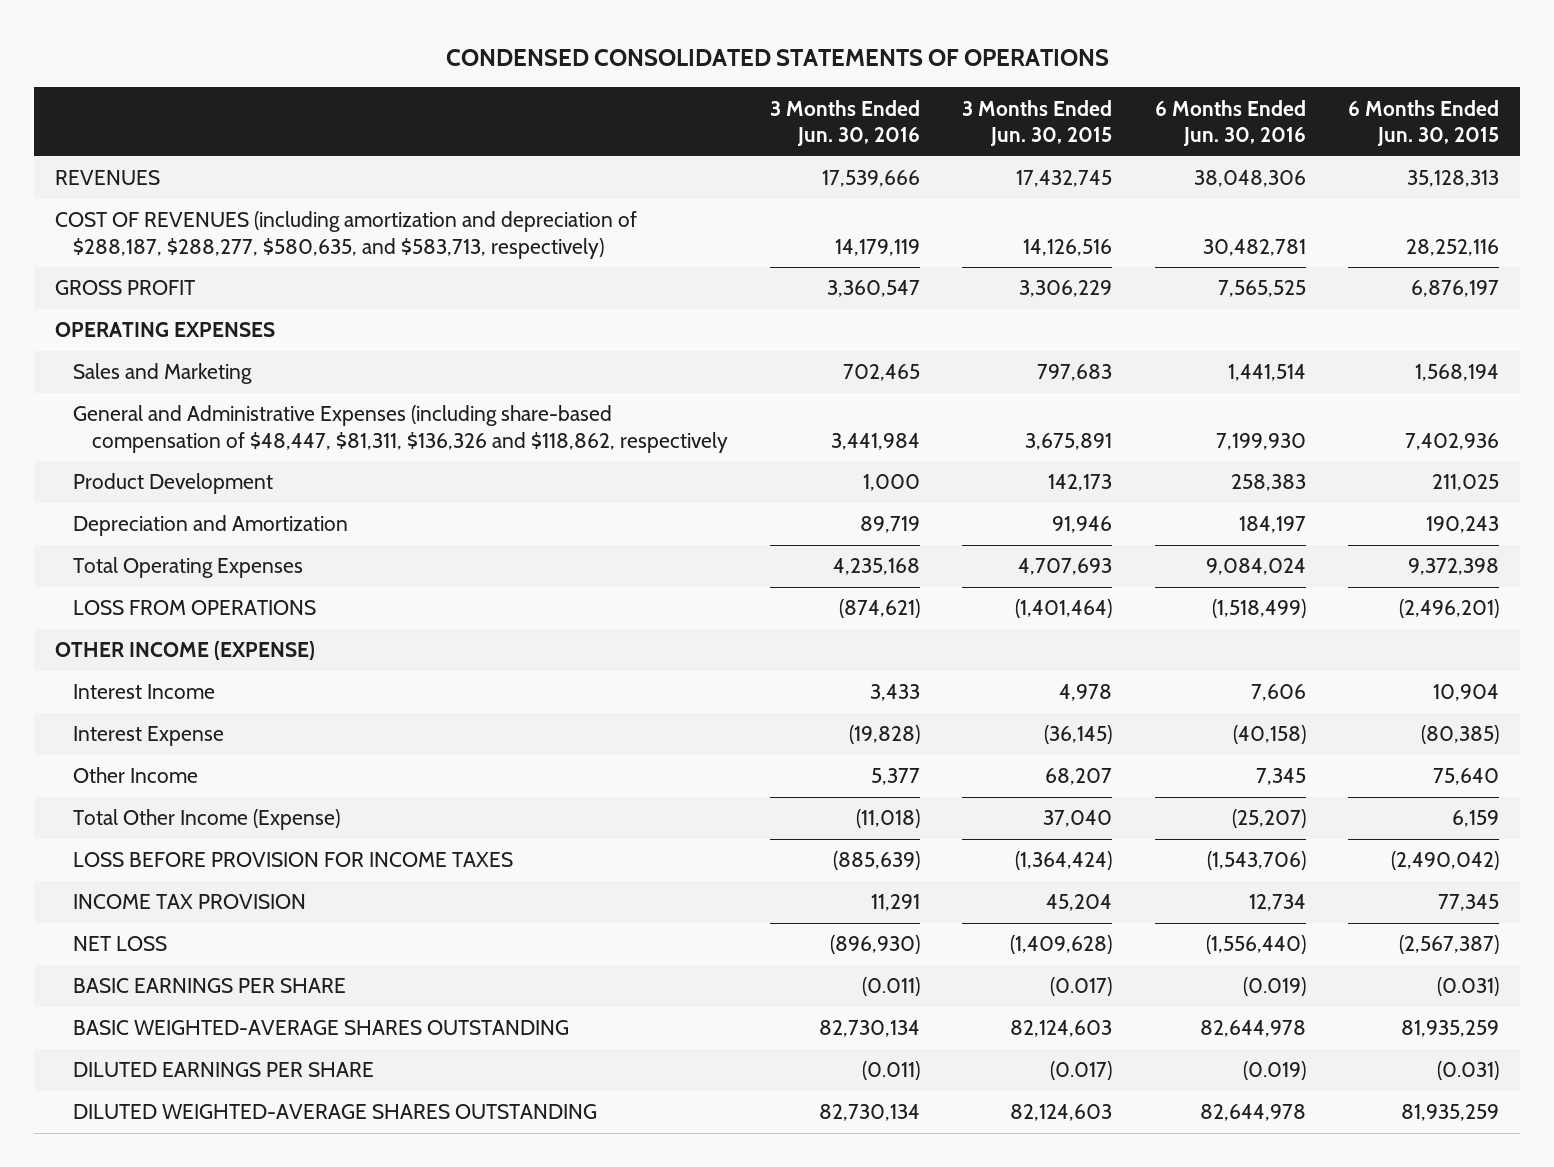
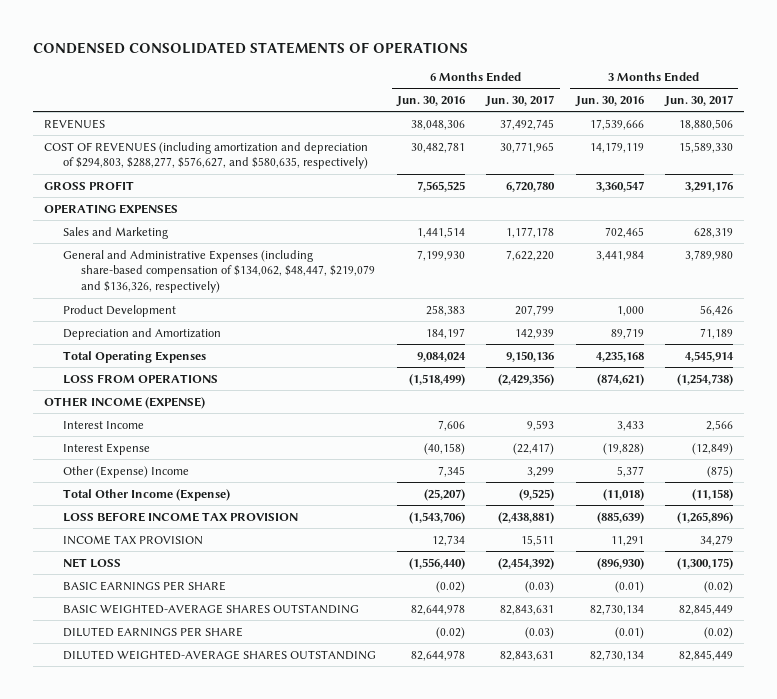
[962,99,1113,146] 3 Months Ended Jun. 30, 2015 -> none
[1348,99,1500,146] 6 Months Ended Jun. 30, 2015 -> none
none -> [485,94,555,107] Jun. 30, 2017
none -> [663,94,733,107] Jun. 30, 2017
[55,211,638,259] COST OF REVENUES (including amortization and depreciation of $288,187, $288,277, $580,635, and $583,713, respectively) -> [43,141,368,170] COST OF REVENUES (including amortization and depreciation of $294,803, $288,277, $576,627, and $580,635, respectively)
[73,405,728,453] General and Administrative Expenses (including share-based compensation of $48,447, $81,311, $136,326 and $118,862, respectively -> [62,249,376,294] General and Administrative Expenses (including share-based compensation of $134,062, $48,447, $219,079 and $136,326, respectively)
[73,767,199,784] Other Income -> [62,465,189,478] Other (Expense) Income
[73,852,514,868] LOSS BEFORE PROVISION FOR INCOME TAXES -> [62,511,298,522] LOSS BEFORE INCOME TAX PROVISION
[862,977,921,997] (0.011) -> [614,580,644,593] (0.01)
[1242,977,1306,997] (0.019) -> [435,580,465,593] (0.02)
[862,1061,921,1081] (0.011) -> [614,626,644,639] (0.01)
[1242,1061,1306,1081] (0.019) -> [435,626,465,639] (0.02)

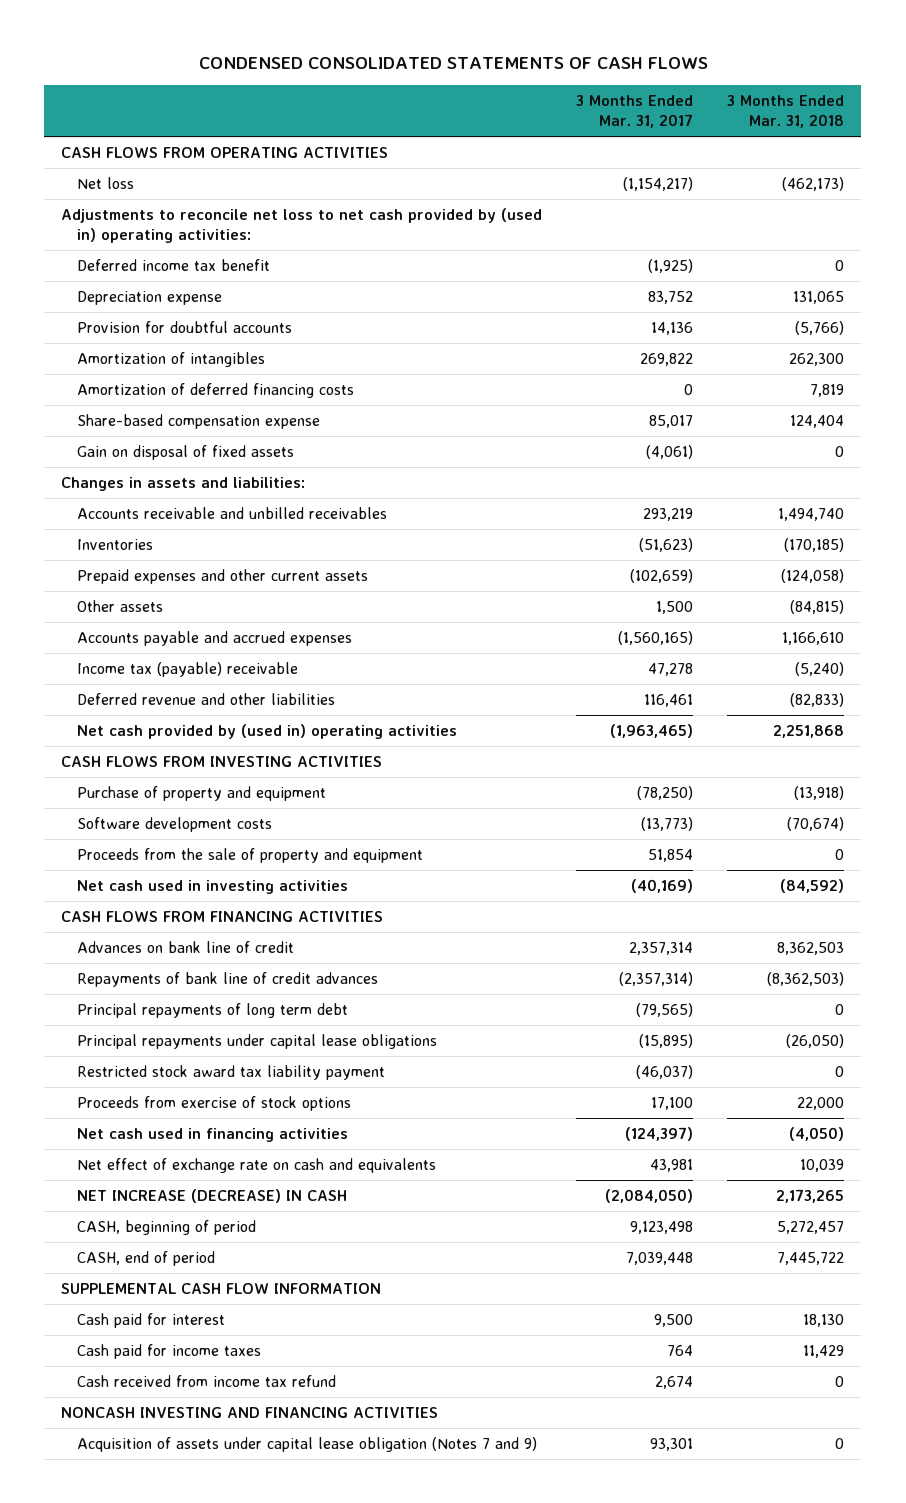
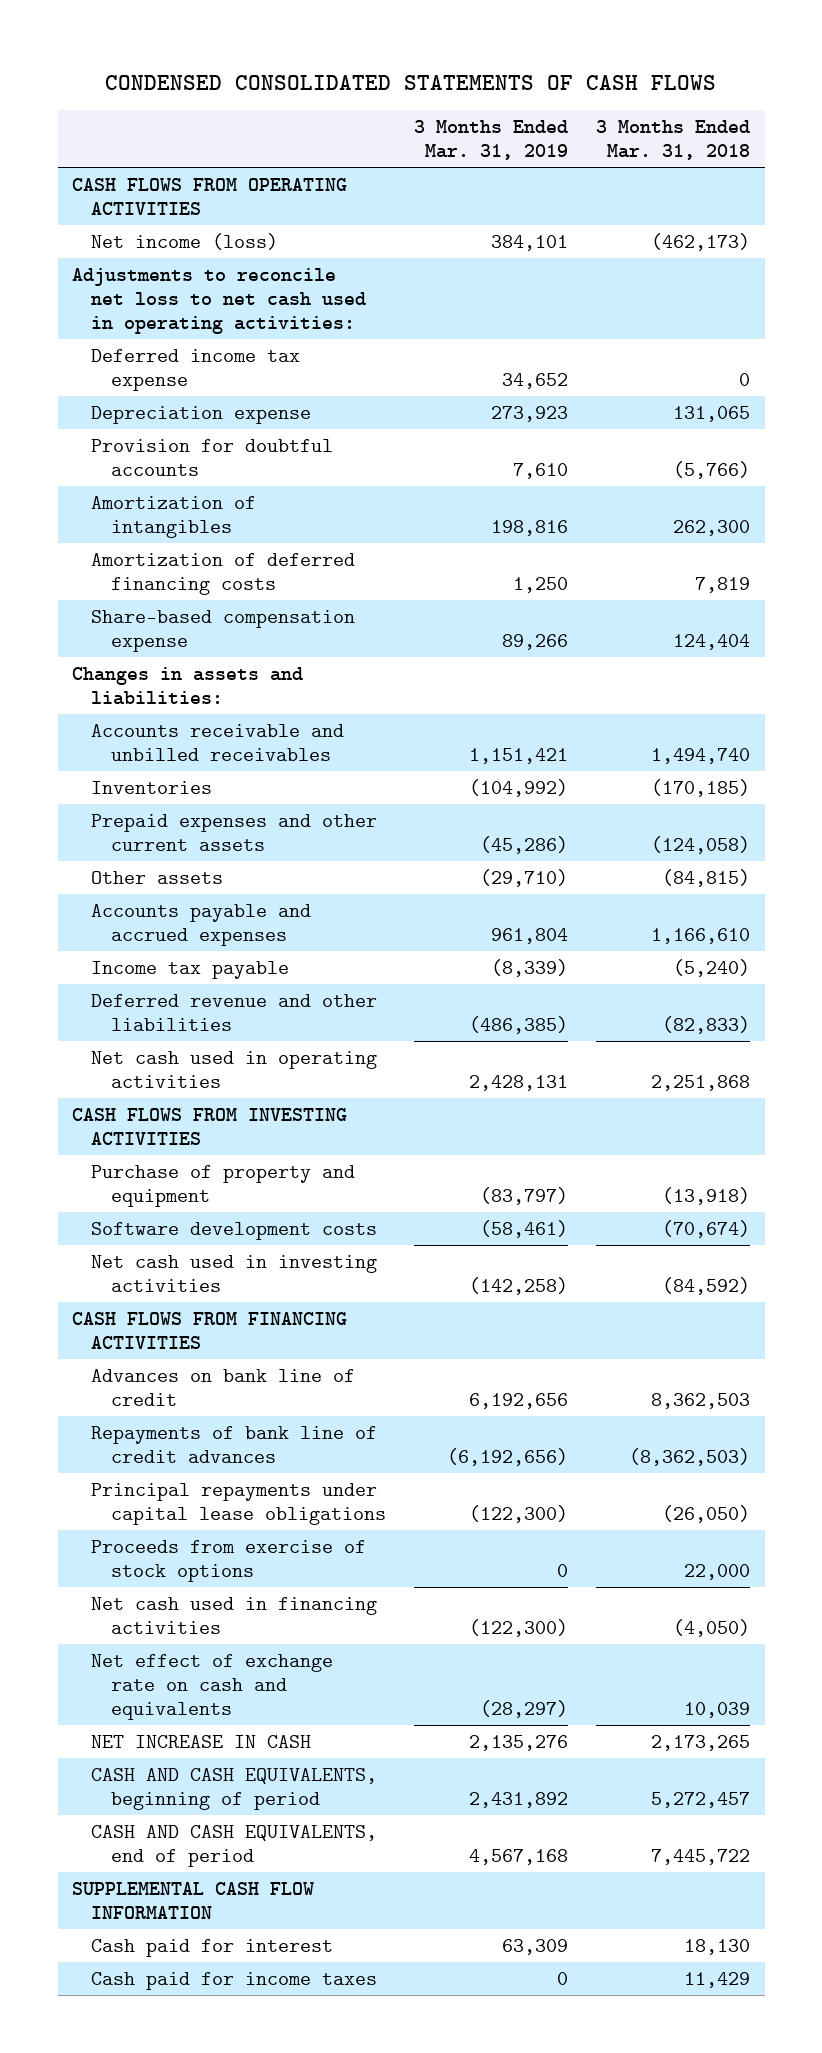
[576,94,694,129] 3 Months Ended Mar. 31, 2017 -> none
none -> [414,119,569,161] 3 Months Ended Mar. 31, 2019
[76,176,134,189] Net loss -> [91,232,279,250] Net income (loss)
[61,207,543,244] Adjustments to reconcile net loss to net cash provided by (used in) operating activities: -> [71,267,367,335] Adjustments to reconcile net loss to net cash used in operating activities:
[76,258,270,271] Deferred income tax benefit -> [91,348,301,391] Deferred income tax expense
[76,444,294,460] Gain on disposal of fixed assets -> none
[76,661,298,677] Income tax (payable) receivable -> [91,960,290,979] Income tax payable
[76,723,457,739] Net cash provided by (used in) operating activities -> [91,1050,378,1088] Net cash used in operating activities
[76,847,423,863] Proceeds from the sale of property and equipment -> none
[76,1002,348,1018] Principal repayments of long term debt -> none
[76,1064,385,1080] Restricted stock award tax liability payment -> none
[76,1188,347,1203] NET INCREASE (DECREASE) IN CASH -> [91,1734,312,1748] NET INCREASE IN CASH
[76,1219,256,1235] CASH, beginning of period -> [91,1767,378,1810] CASH AND CASH EQUIVALENTS, beginning of period
[76,1250,215,1266] CASH, end of period -> [91,1824,378,1867] CASH AND CASH EQUIVALENTS, end of period
[76,1374,336,1387] Cash received from income tax refund -> none
[61,1406,439,1418] NONCASH INVESTING AND FINANCING ACTIVITIES -> none
[76,1436,537,1452] Acquisition of assets under capital lease obligation (Notes 7 and 9) -> none

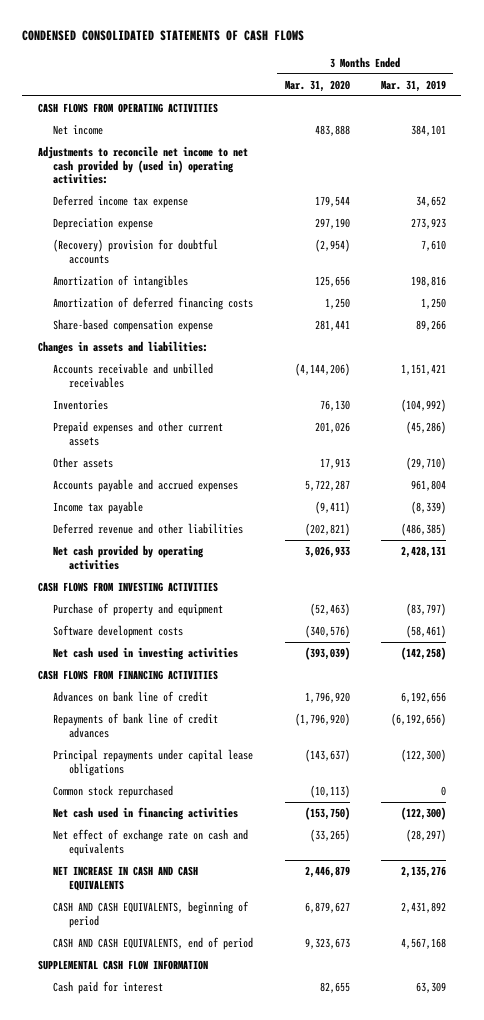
[596,119,751,161] 3 Months Ended Mar. 31, 2018 -> none
none -> [284,79,350,92] Mar. 31, 2020
[91,232,279,250] Net income (loss) -> [53,125,104,136] Net income
[71,267,367,335] Adjustments to reconcile net loss to net cash used in operating activities: -> [37,146,248,185] Adjustments to reconcile net income to net cash provided by (used in) operating activities:
[91,438,334,476] Provision for doubtful accounts -> [53,239,219,264] (Recovery) provision for doubtful accounts
[91,1050,378,1088] Net cash used in operating activities -> [53,545,205,570] Net cash provided by operating activities
[91,1539,367,1582] Proceeds from exercise of stock options -> none
none -> [53,785,174,799] Common stock repurchased
[91,1734,312,1748] NET INCREASE IN CASH -> [53,866,199,891] NET INCREASE IN CASH AND CASH EQUIVALENTS
[91,1971,378,1990] Cash paid for income taxes -> none

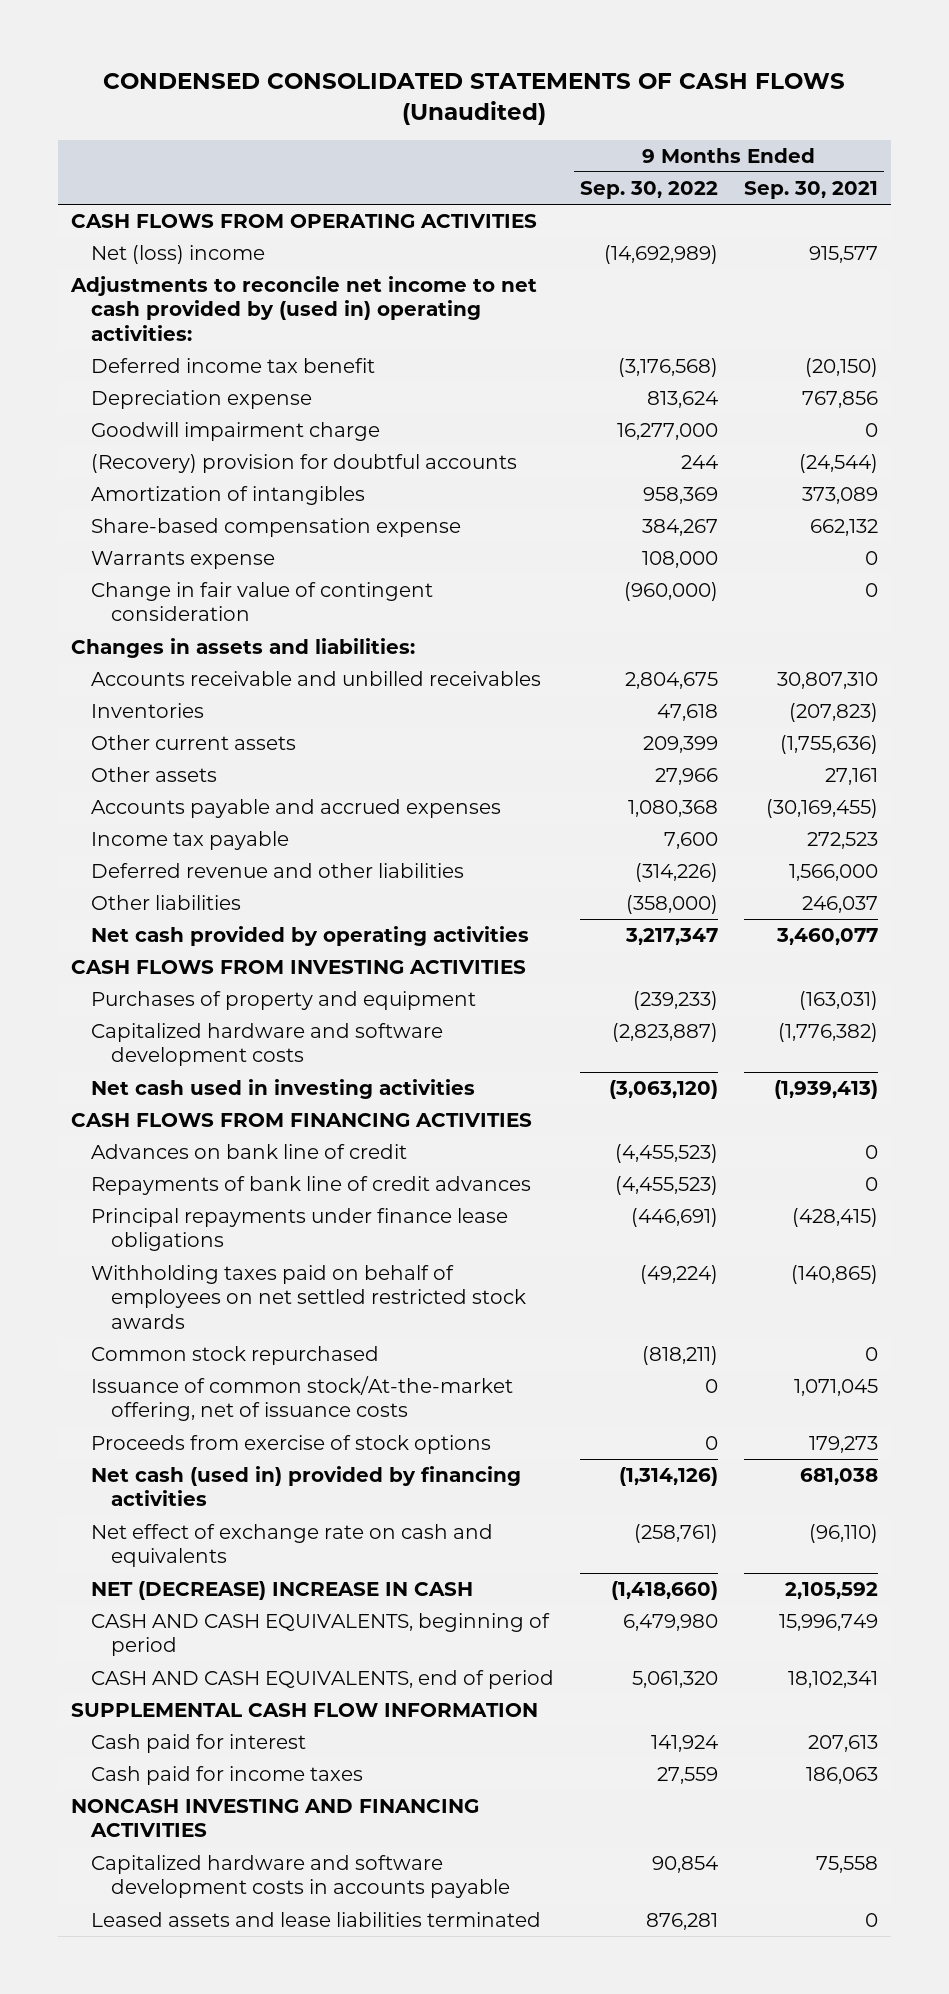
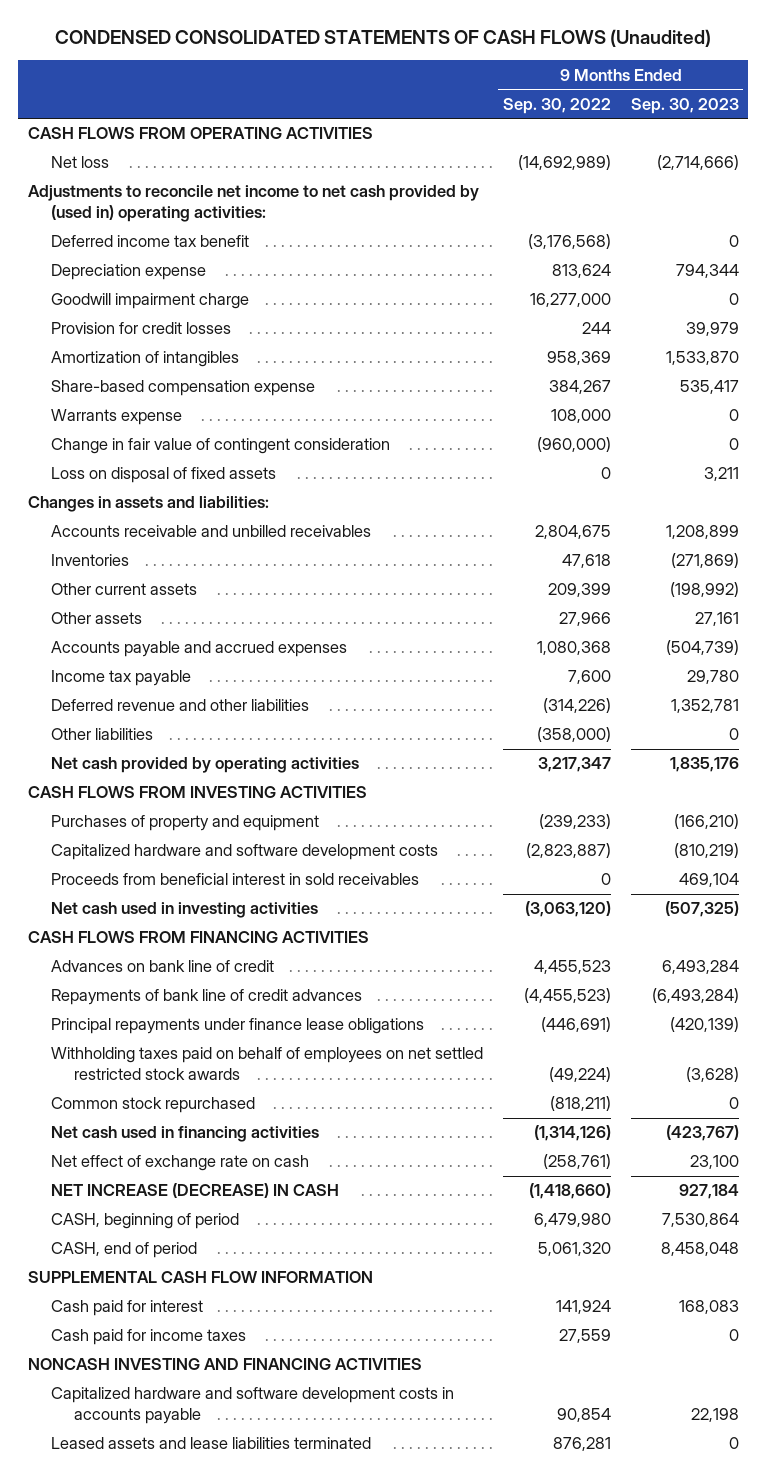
[743,180,878,199] Sep. 30, 2021 -> none
none -> [630,97,739,114] Sep. 30, 2023
[91,245,266,265] Net (loss) income -> [51,156,110,169] Net loss
[91,454,518,474] (Recovery) provision for doubtful accounts -> [51,322,232,335] Provision for credit losses
none -> [51,467,277,484] Loss on disposal of fixed assets
none -> [51,873,420,886] Proceeds from beneficial interest in sold receivables
[615,1144,719,1164] (4,455,523) -> [533,960,611,975] 4,455,523
[91,1376,514,1422] Issuance of common stock/At-the-market offering, net of issuance costs -> none
[91,1435,492,1455] Proceeds from exercise of stock options -> none
[91,1466,522,1507] Net cash (used in) provided by financing activities -> [51,1126,320,1143] Net cash used in financing activities
[91,1524,494,1568] Net effect of exchange rate on cash and equivalents -> [51,1155,310,1172] Net effect of exchange rate on cash
[91,1581,474,1601] NET (DECREASE) INCREASE IN CASH -> [51,1183,340,1199] NET INCREASE (DECREASE) IN CASH
[91,1613,551,1657] CASH AND CASH EQUIVALENTS, beginning of period -> [51,1213,240,1230] CASH, beginning of period
[91,1670,555,1690] CASH AND CASH EQUIVALENTS, end of period -> [51,1242,198,1259] CASH, end of period

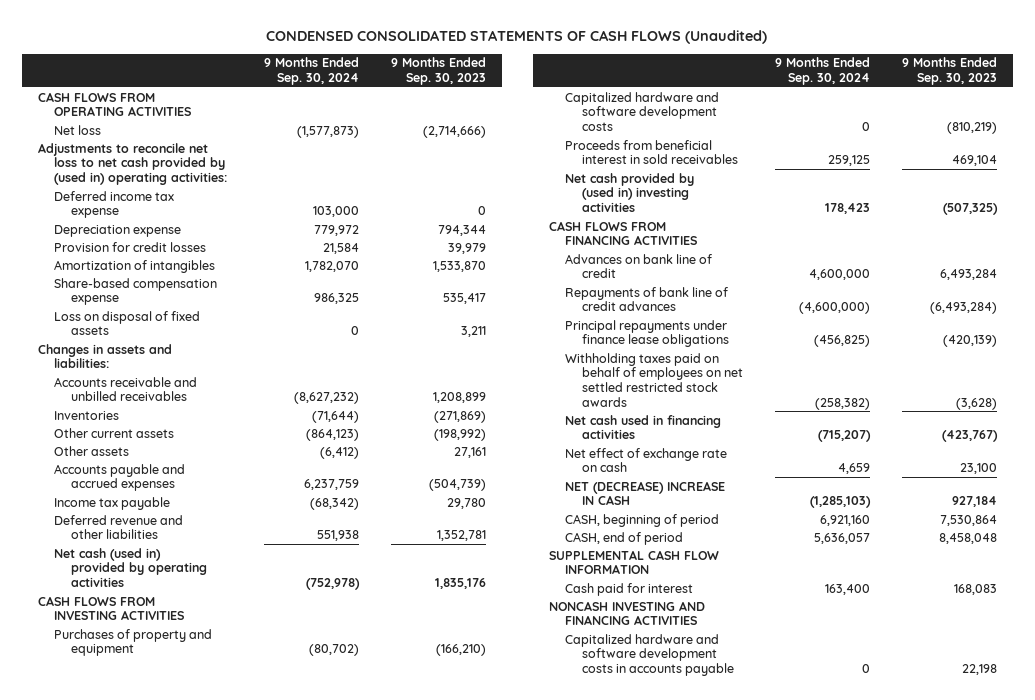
[502,97,611,114] Sep. 30, 2022 -> none
none -> [263,57,359,85] 9 Months Ended Sep. 30, 2024
[28,185,480,223] Adjustments to reconcile net income to net cash provided by (used in) operating activities: -> [37,142,228,185] Adjustments to reconcile net loss to net cash provided by (used in) operating activities:
[51,235,250,248] Deferred income tax benefit -> [54,190,175,219] Deferred income tax expense
[51,293,250,310] Goodwill impairment charge -> none
[51,409,183,426] Warrants expense -> none
[51,438,391,455] Change in fair value of contingent consideration -> none
[51,728,154,741] Other liabilities -> none
[51,757,360,774] Net cash provided by operating activities -> [54,547,207,587] Net cash (used in) provided by operating activities
[51,902,319,919] Net cash used in investing activities -> [565,172,695,212] Net cash provided by (used in) investing activities
[51,1097,256,1114] Common stock repurchased -> none
[51,1183,340,1199] NET INCREASE (DECREASE) IN CASH -> [565,480,726,506] NET (DECREASE) INCREASE IN CASH
[51,1329,247,1346] Cash paid for income taxes -> none
[51,1437,372,1450] Leased assets and lease liabilities terminated -> none

